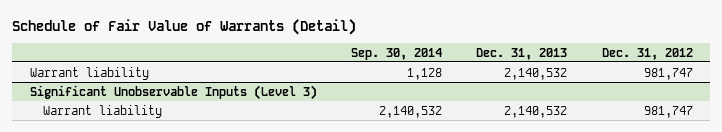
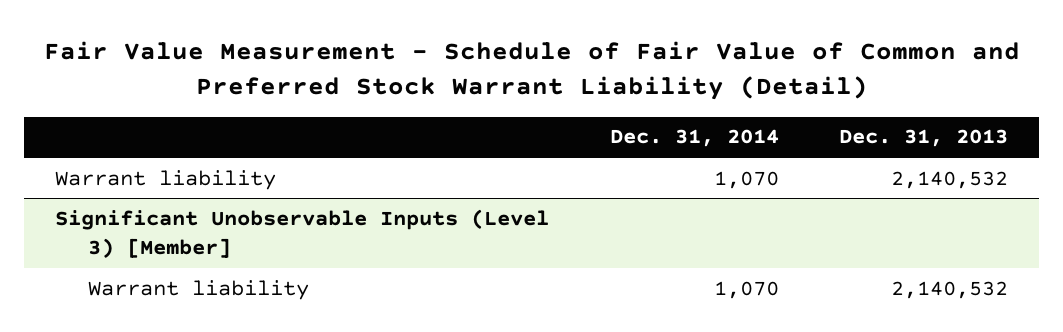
[12,19,357,36] Schedule of Fair Value of Warrants (Detail) -> [43,41,1020,101] Fair Value Measurement - Schedule of Fair Value of Common and Preferred Stock Warrant Liability (Detail)
[351,47,443,60] Sep. 30, 2014 -> none
[601,47,693,60] Dec. 31, 2012 -> none
none -> [609,129,779,148] Dec. 31, 2014
[29,84,317,100] Significant Unobservable Inputs (Level 3) -> [54,208,549,259] Significant Unobservable Inputs (Level 3) [Member]

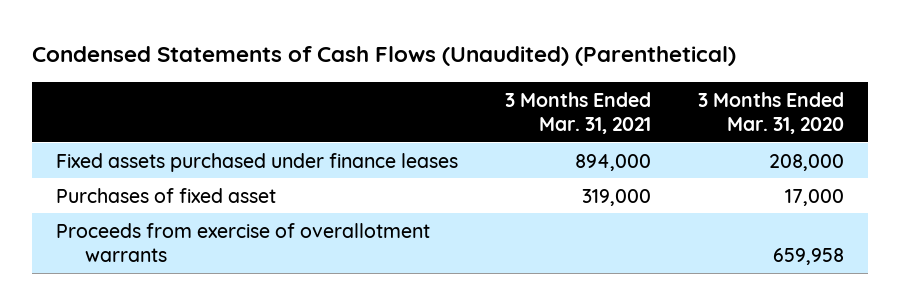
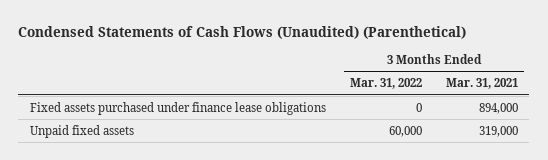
[698,91,845,135] 3 Months Ended Mar. 31, 2020 -> none
none -> [349,78,422,90] Mar. 31, 2022
[55,222,430,263] Proceeds from exercise of overallotment warrants -> none
[55,152,458,172] Fixed assets purchased under finance leases -> [30,101,327,115] Fixed assets purchased under finance lease obligations
[55,187,276,203] Purchases of fixed asset -> [30,124,135,138] Unpaid fixed assets

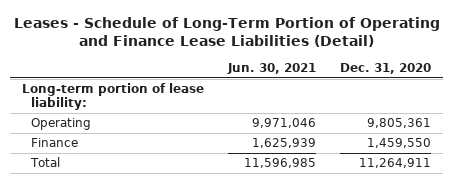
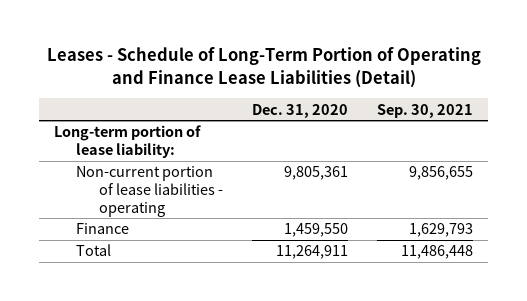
[227,63,317,75] Jun. 30, 2021 -> none
none -> [377,103,474,118] Sep. 30, 2021
[31,118,92,131] Operating -> [76,166,223,217] Non-current portion of lease liabilities - operating

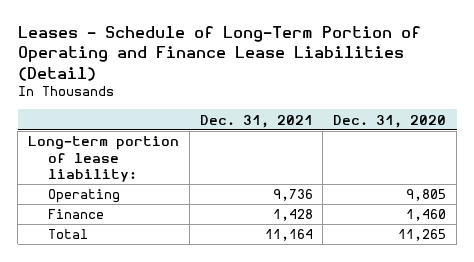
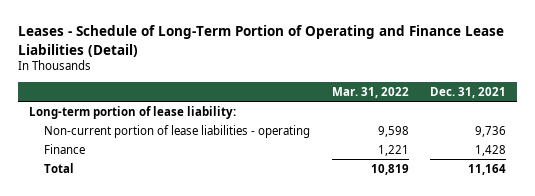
[333,114,447,128] Dec. 31, 2020 -> none
none -> [331,86,409,98] Mar. 31, 2022
[48,189,121,204] Operating -> [44,124,311,138] Non-current portion of lease liabilities - operating

